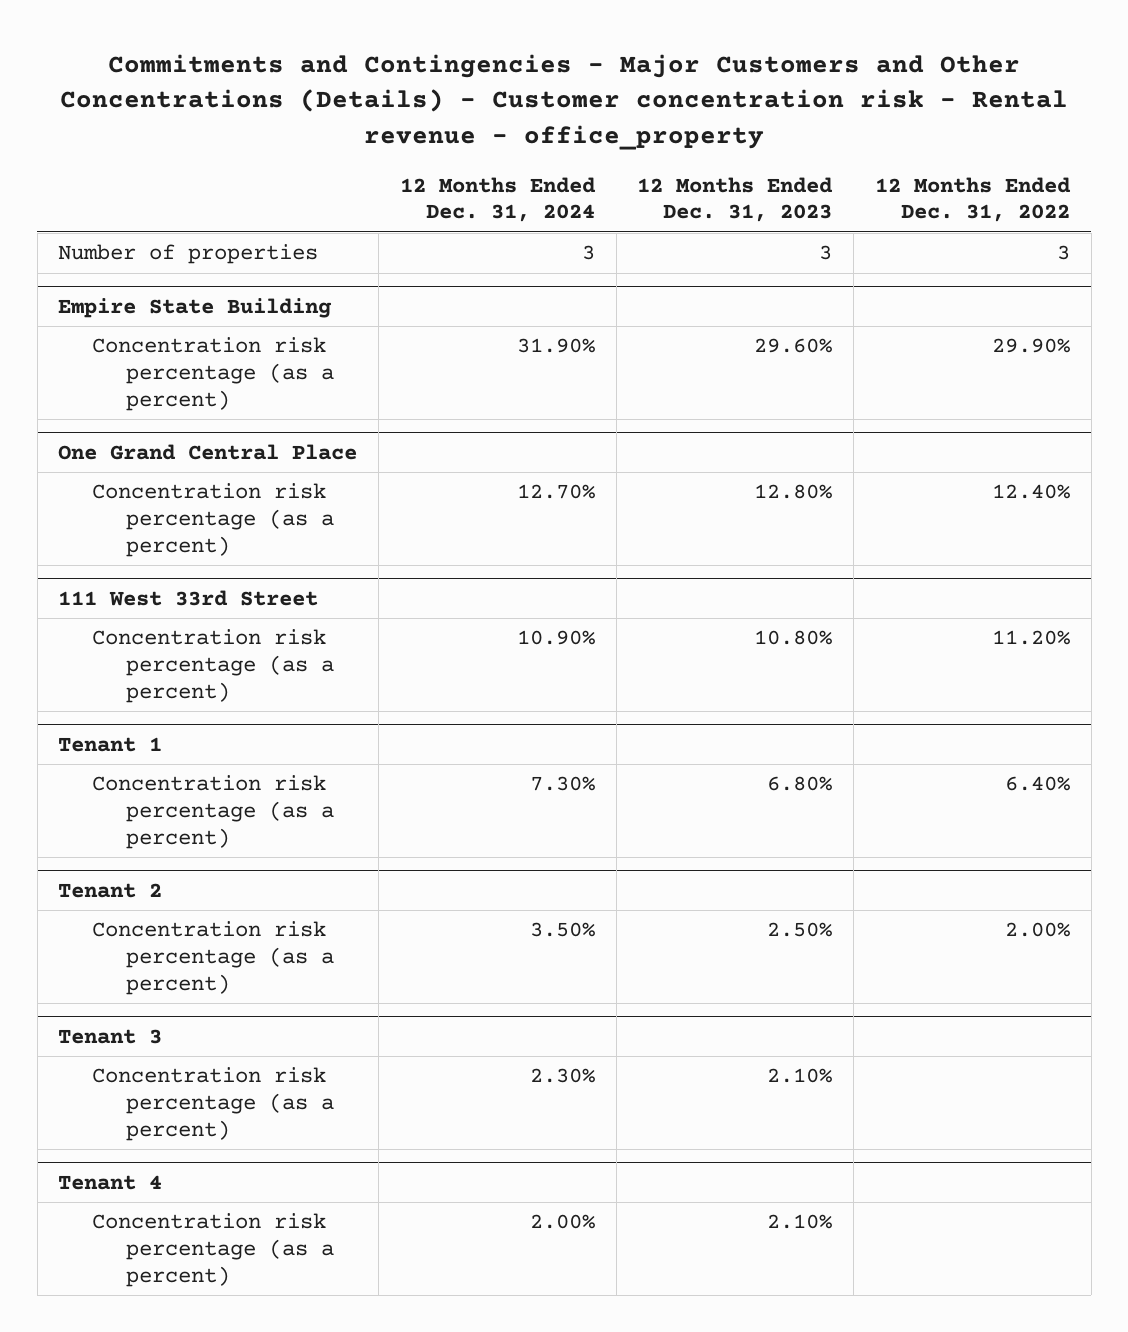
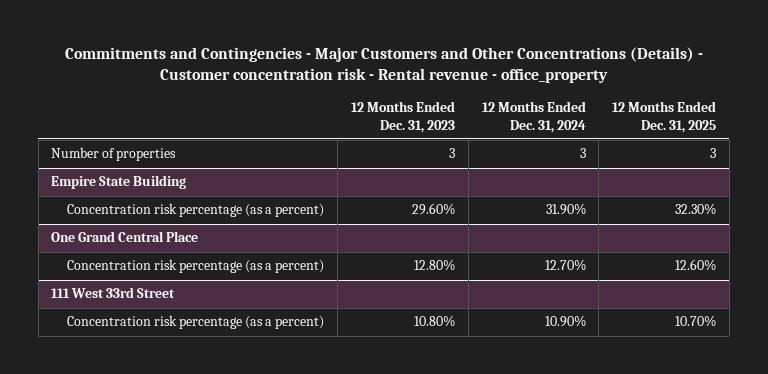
[874,176,1071,223] 12 Months Ended Dec. 31, 2022 -> none
none -> [612,101,717,133] 12 Months Ended Dec. 31, 2025
[58,736,163,752] Tenant 1 -> none
[92,775,335,850] Concentration risk percentage (as a percent) -> none
[58,882,163,898] Tenant 2 -> none
[92,921,335,996] Concentration risk percentage (as a percent) -> none
[58,1028,163,1044] Tenant 3 -> none
[92,1067,335,1142] Concentration risk percentage (as a percent) -> none
[58,1174,163,1190] Tenant 4 -> none
[92,1213,335,1288] Concentration risk percentage (as a percent) -> none

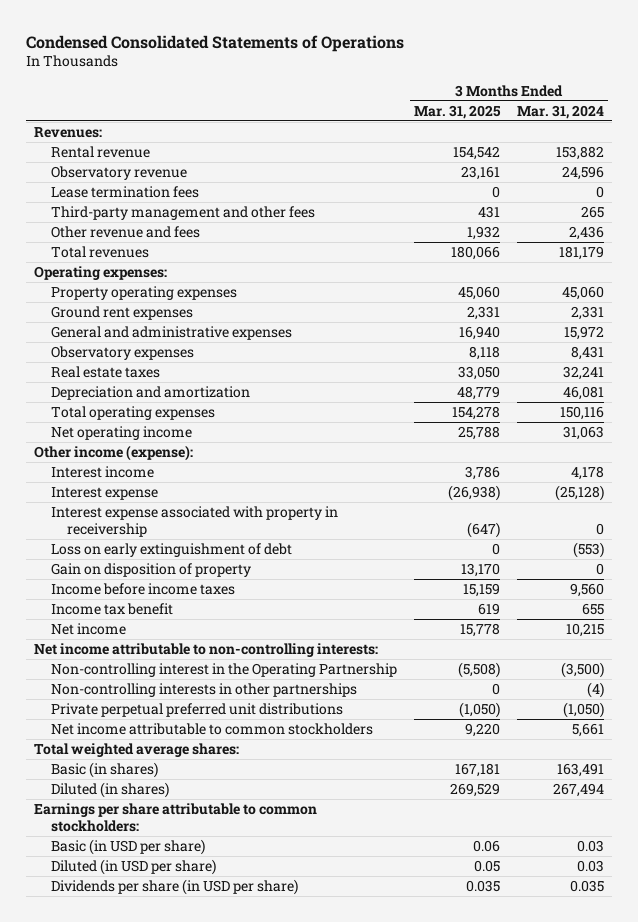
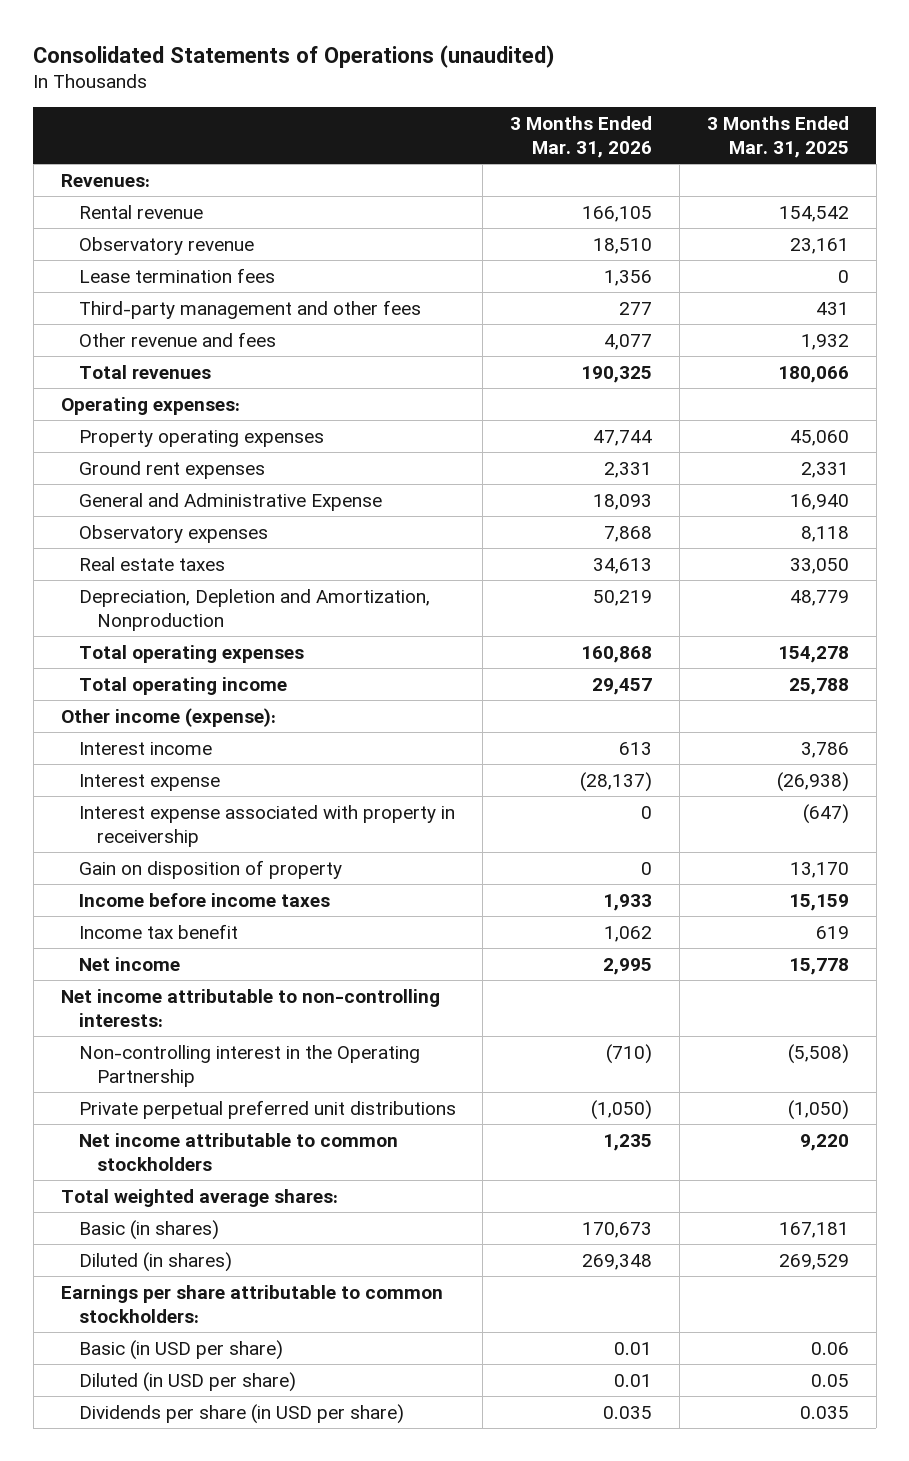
[25,34,404,52] Condensed Consolidated Statements of Operations -> [33,44,556,68] Consolidated Statements of Operations (unaudited)
[516,104,604,119] Mar. 31, 2024 -> none
none -> [510,116,653,158] 3 Months Ended Mar. 31, 2026
[50,326,292,341] General and administrative expenses -> [78,492,382,511] General and Administrative Expense
[50,386,250,401] Depreciation and amortization -> [78,588,430,631] Depreciation, Depletion and Amortization, Nonproduction
[50,426,192,441] Net operating income -> [78,676,287,695] Total operating income
[50,543,292,558] Loss on early extinguishment of debt -> none
[50,683,357,698] Non-controlling interests in other partnerships -> none

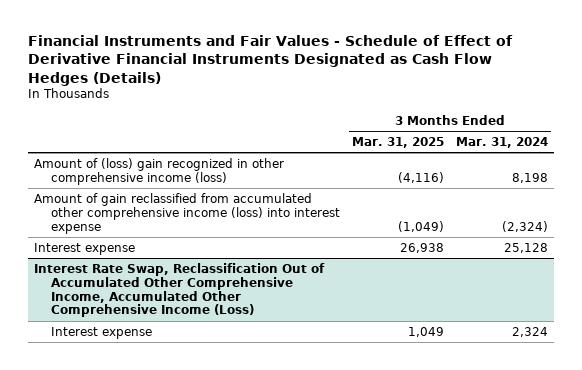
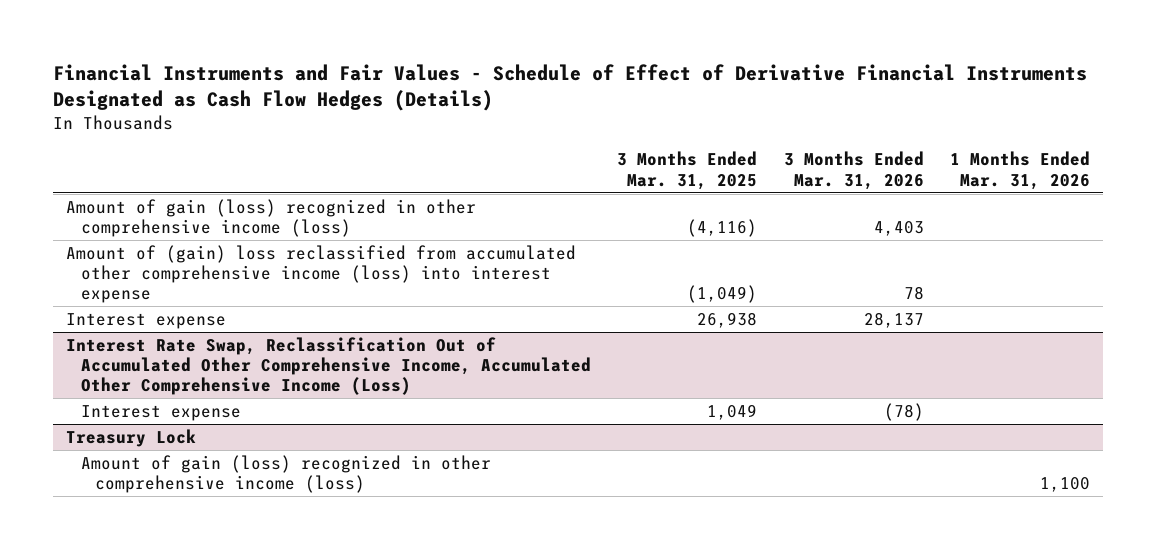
[455,136,548,148] Mar. 31, 2024 -> none
none -> [783,151,924,190] 3 Months Ended Mar. 31, 2026
none -> [949,151,1090,190] 1 Months Ended Mar. 31, 2026
[34,157,285,185] Amount of (loss) gain recognized in other comprehensive income (loss) -> [66,198,477,238] Amount of gain (loss) recognized in other comprehensive income (loss)
[34,192,340,234] Amount of gain reclassified from accumulated other comprehensive income (loss) into interest expense -> [66,244,577,304] Amount of (gain) loss reclassified from accumulated other comprehensive income (loss) into interest expense
none -> [66,428,197,447] Treasury Lock
none -> [80,454,491,494] Amount of gain (loss) recognized in other comprehensive income (loss)

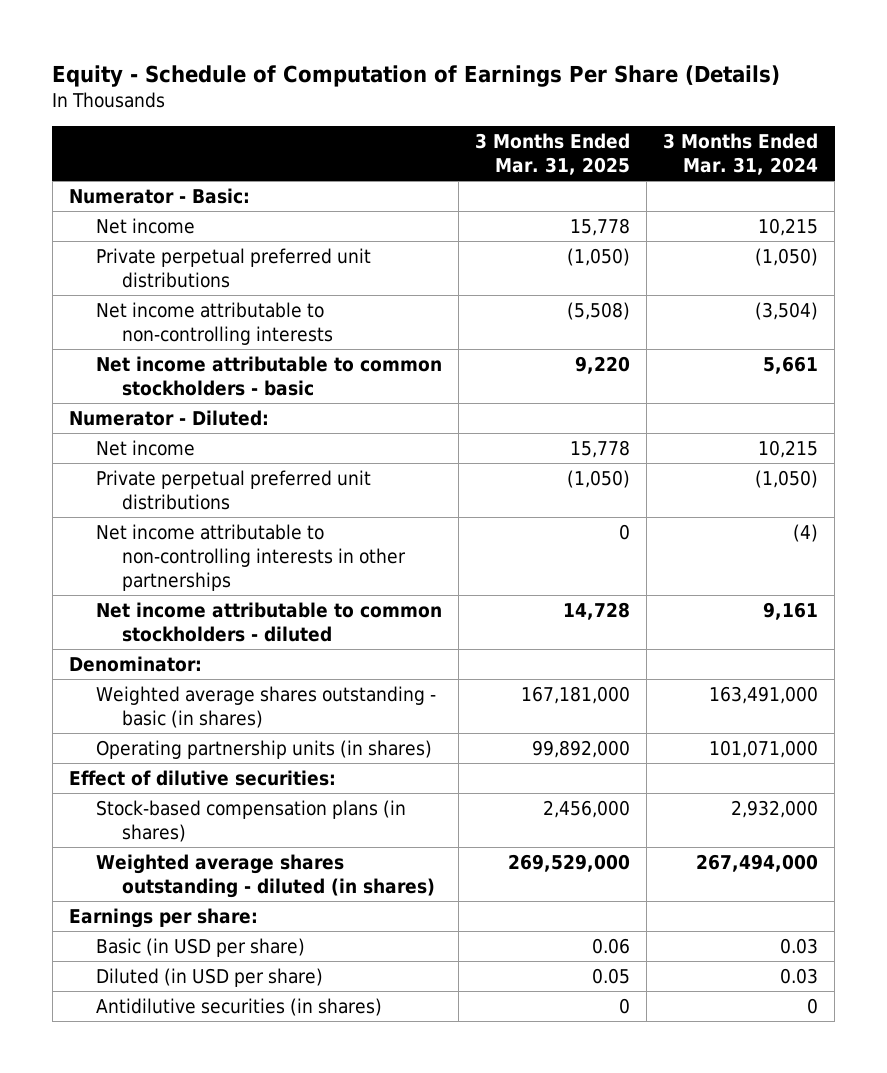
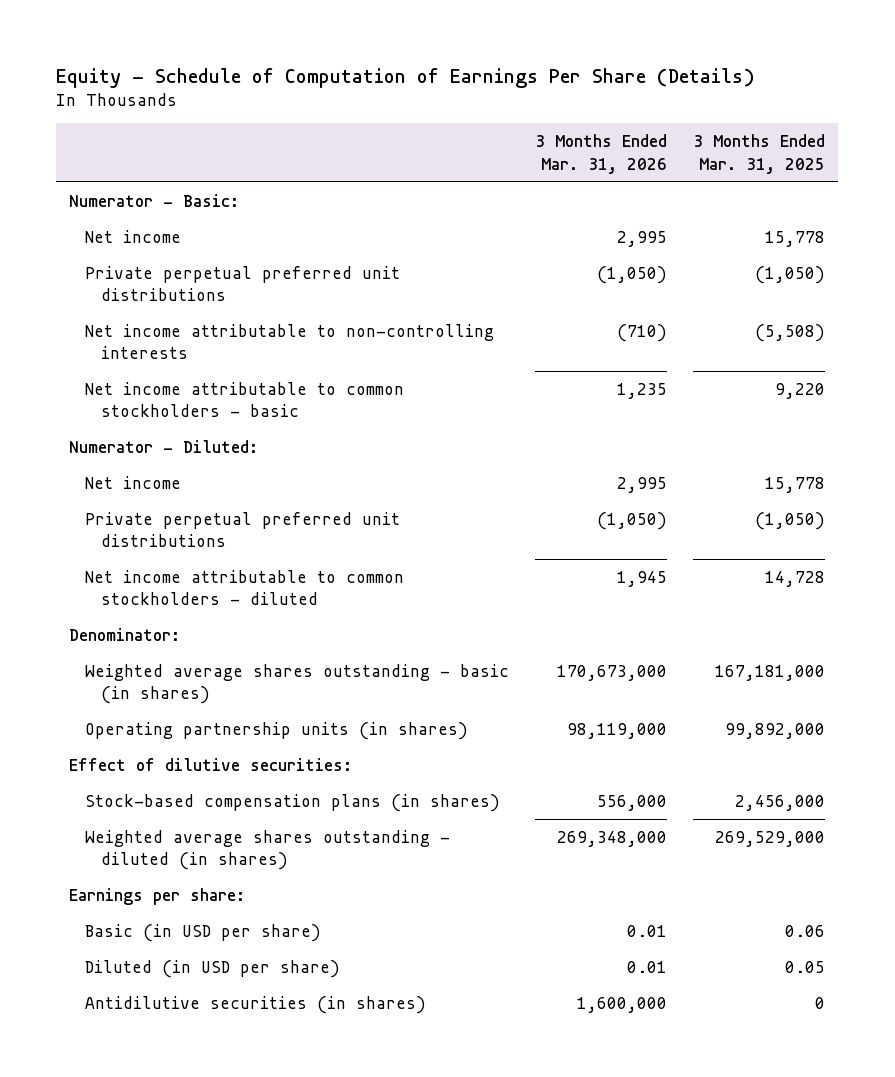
[663,133,819,176] 3 Months Ended Mar. 31, 2024 -> none
none -> [535,134,668,174] 3 Months Ended Mar. 31, 2026
[95,523,406,592] Net income attributable to non-controlling interests in other partnerships -> none

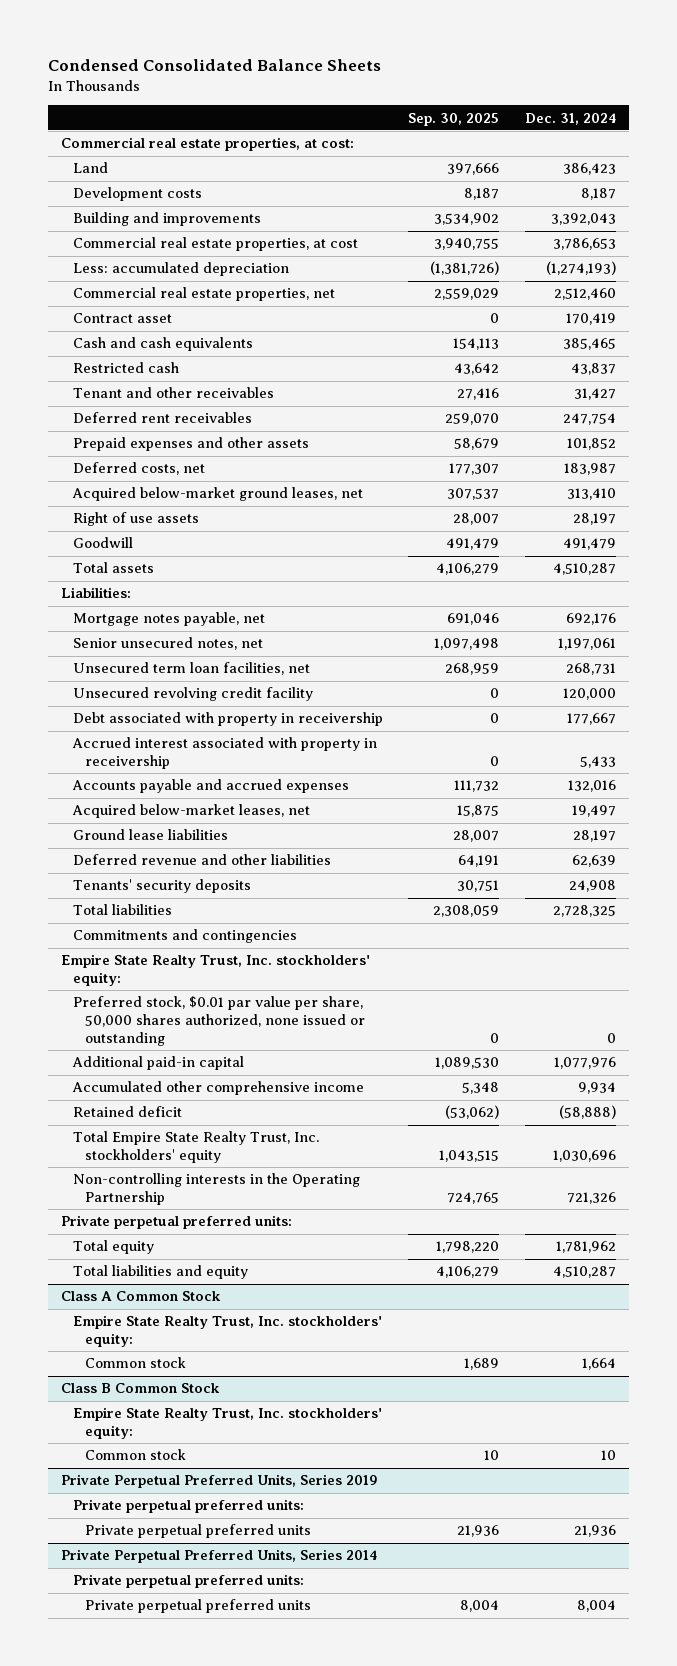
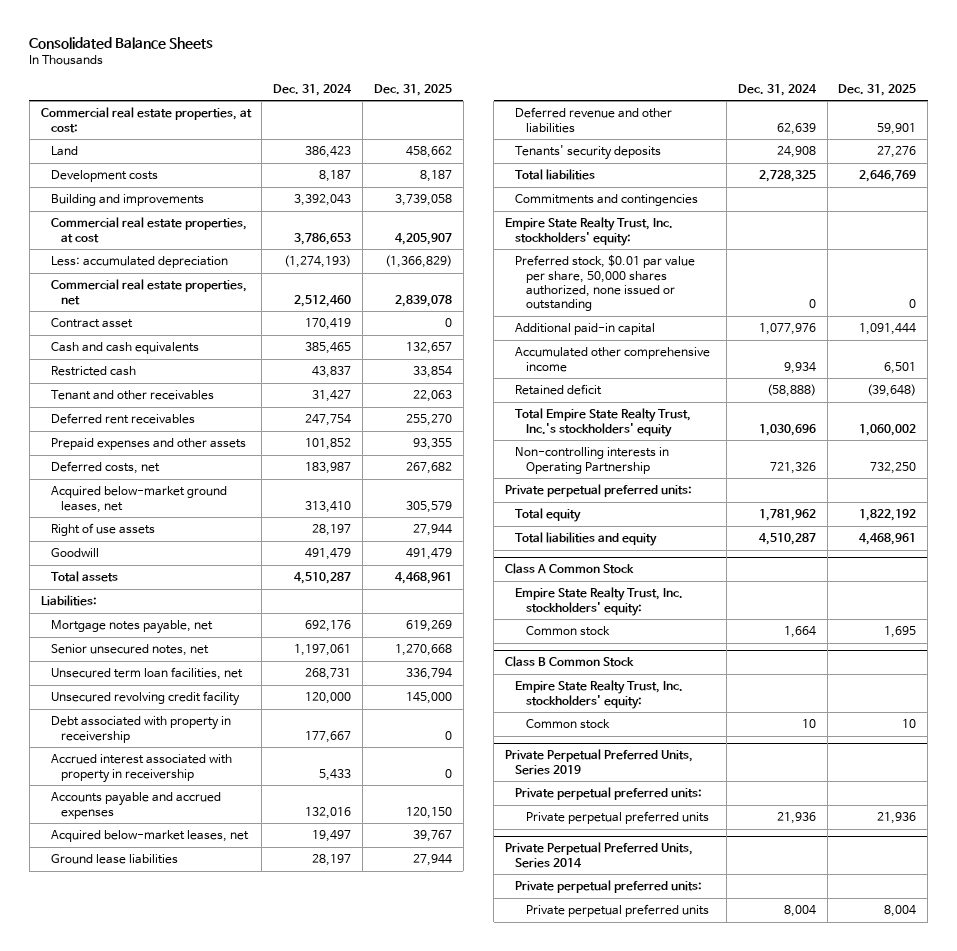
[48,58,382,71] Condensed Consolidated Balance Sheets -> [29,37,214,50] Consolidated Balance Sheets
[408,112,500,126] Sep. 30, 2025 -> none
none -> [373,83,452,96] Dec. 31, 2025
[72,1131,319,1163] Total Empire State Realty Trust, Inc. stockholders' equity -> [515,408,692,437] Total Empire State Realty Trust, Inc.'s stockholders' equity
[72,1173,360,1205] Non-controlling interests in the Operating Partnership -> [515,447,670,474] Non-controlling interests in Operating Partnership

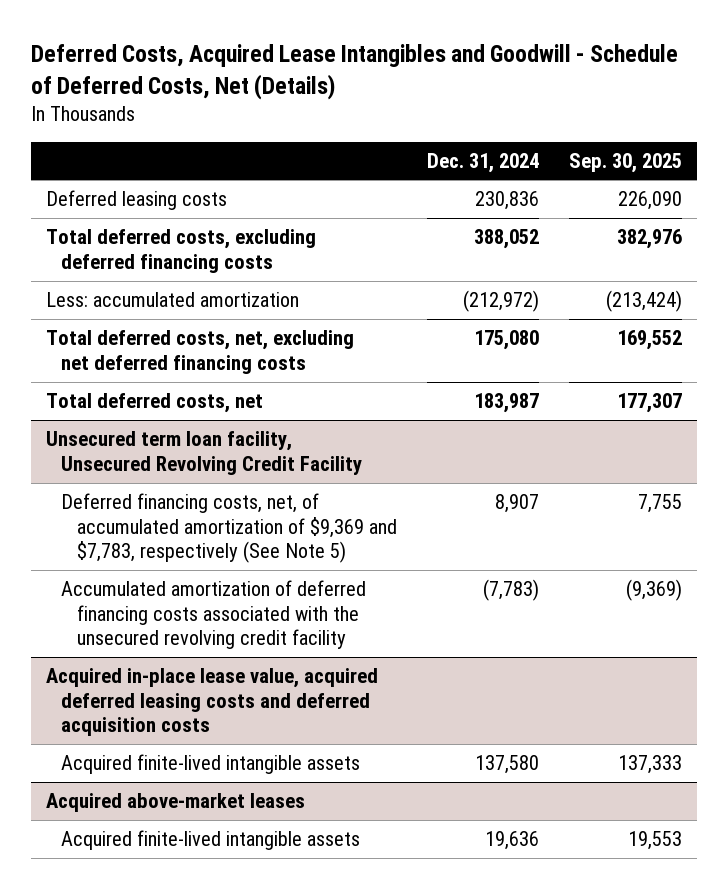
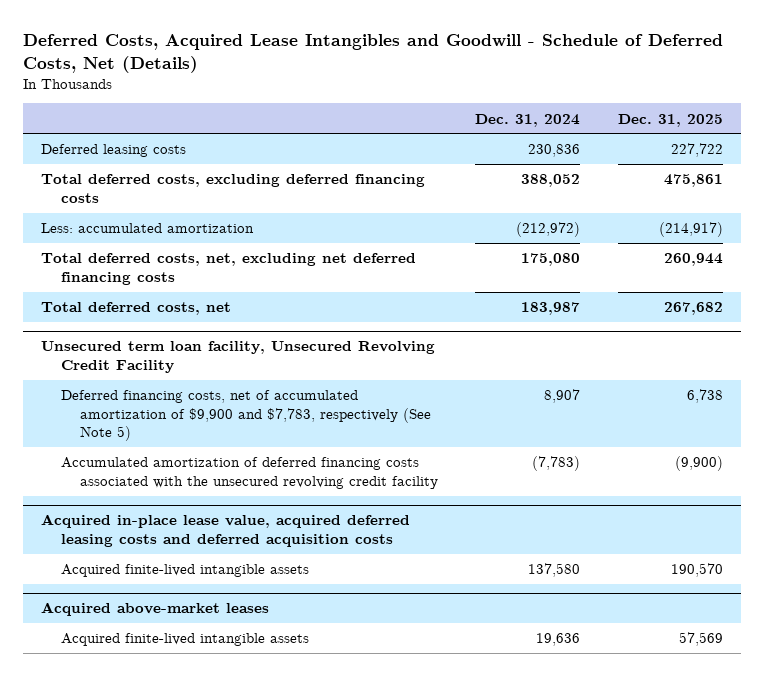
[568,152,682,173] Sep. 30, 2025 -> none
none -> [617,113,723,127] Dec. 31, 2025
[61,493,397,564] Deferred financing costs, net, of accumulated amortization of $9,369 and $7,783, respectively (See Note 5) -> [60,390,432,442] Deferred financing costs, net of accumulated amortization of $9,900 and $7,783, respectively (See Note 5)

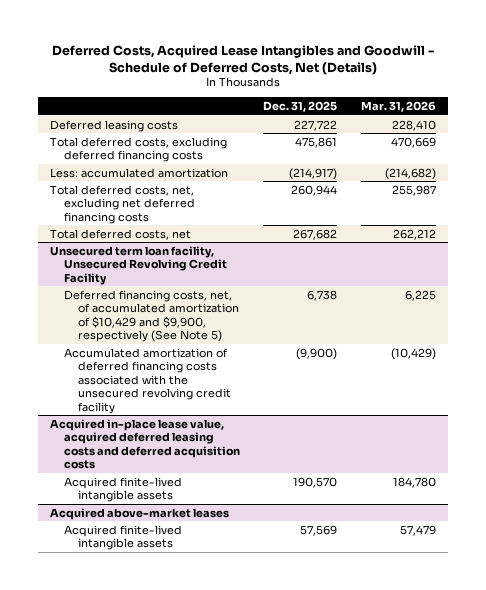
[475,113,581,127] Dec. 31, 2024 -> none
none -> [361,101,437,113] Mar. 31, 2026
[60,390,432,442] Deferred financing costs, net of accumulated amortization of $9,900 and $7,783, respectively (See Note 5) -> [63,289,239,343] Deferred financing costs, net, of accumulated amortization of $10,429 and $9,900, respectively (See Note 5)

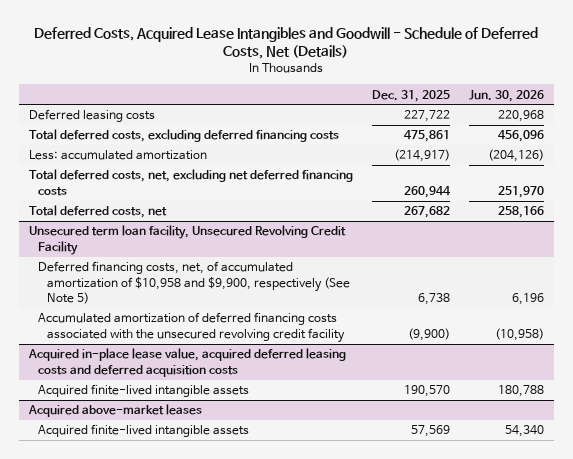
[361,101,437,113] Mar. 31, 2026 -> none
none -> [469,89,545,102] Jun. 30, 2026
[63,289,239,343] Deferred financing costs, net, of accumulated amortization of $10,429 and $9,900, respectively (See Note 5) -> [38,261,351,305] Deferred financing costs, net, of accumulated amortization of $10,958 and $9,900, respectively (See Note 5)

